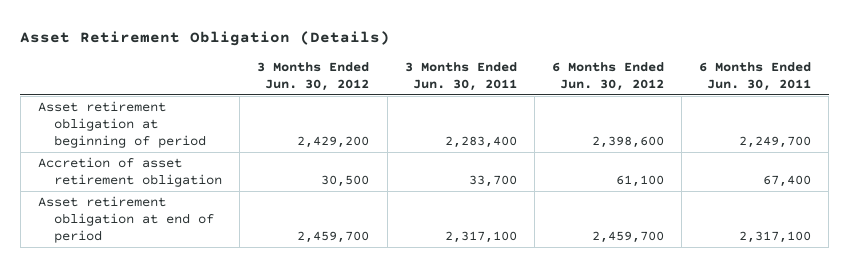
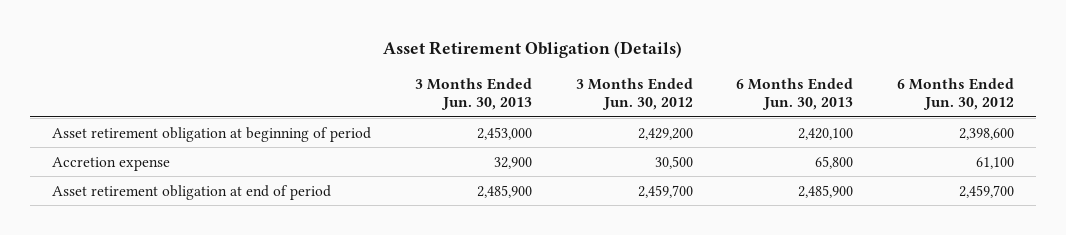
[404,61,517,91] 3 Months Ended Jun. 30, 2011 -> none
[699,61,812,91] 6 Months Ended Jun. 30, 2011 -> none
none -> [414,78,532,111] 3 Months Ended Jun. 30, 2013
none -> [736,78,854,111] 6 Months Ended Jun. 30, 2013
[38,156,223,188] Accretion of asset retirement obligation -> [51,156,170,171] Accretion expense

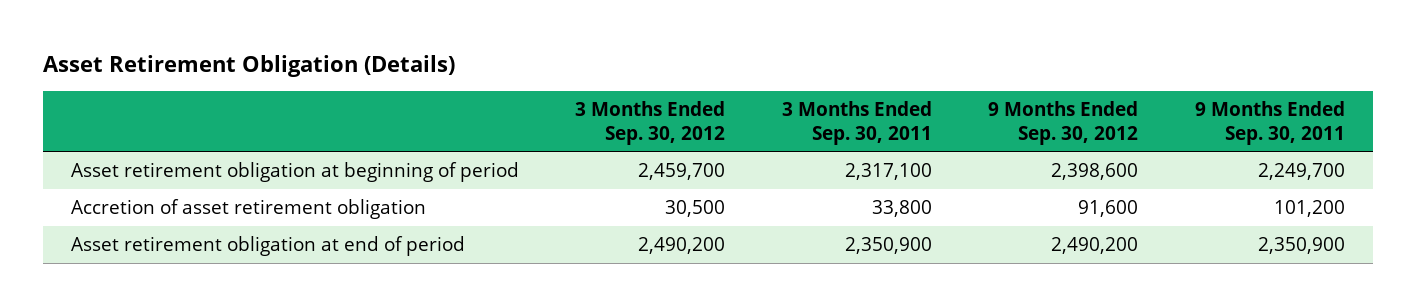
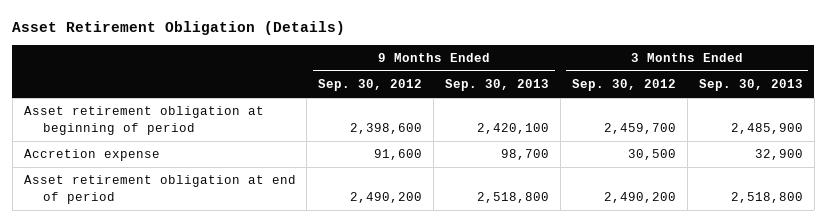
[781,100,932,145] 3 Months Ended Sep. 30, 2011 -> none
[1194,100,1345,145] 9 Months Ended Sep. 30, 2011 -> none
none -> [445,79,550,92] Sep. 30, 2013
none -> [698,79,803,92] Sep. 30, 2013
[70,198,426,219] Accretion of asset retirement obligation -> [23,149,160,162] Accretion expense

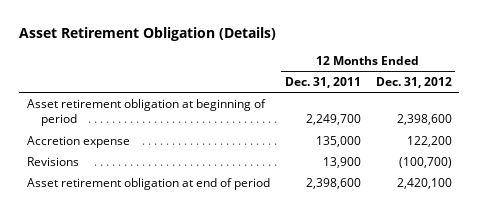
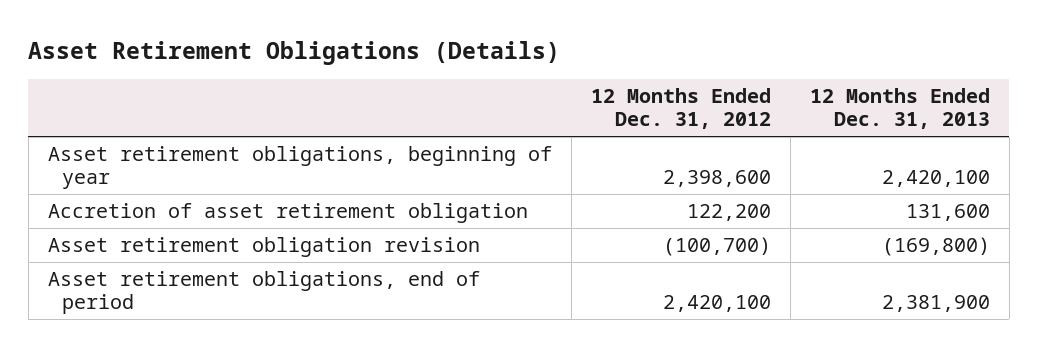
[19,26,277,41] Asset Retirement Obligation (Details) -> [28,41,561,66] Asset Retirement Obligations (Details)
[284,77,361,89] Dec. 31, 2011 -> none
none -> [809,88,990,130] 12 Months Ended Dec. 31, 2013
[26,98,266,127] Asset retirement obligation at beginning of period -> [47,146,552,190] Asset retirement obligations, beginning of year
[26,135,130,148] Accretion expense -> [47,203,528,224] Accretion of asset retirement obligation
[26,156,79,166] Revisions -> [47,237,480,258] Asset retirement obligation revision
[26,177,270,190] Asset retirement obligation at end of period -> [47,271,480,315] Asset retirement obligations, end of period

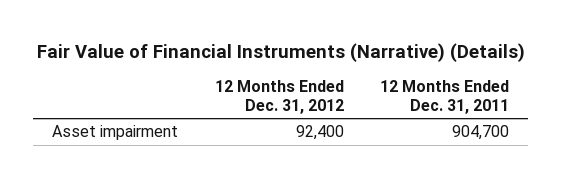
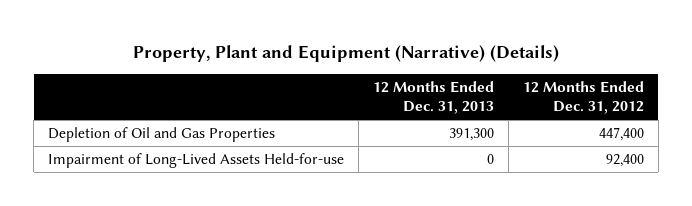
[36,42,525,62] Fair Value of Financial Instruments (Narrative) (Details) -> [133,44,560,62] Property, Plant and Equipment (Narrative) (Details)
[380,80,510,115] 12 Months Ended Dec. 31, 2011 -> none
none -> [373,80,495,115] 12 Months Ended Dec. 31, 2013
none -> [48,127,276,143] Depletion of Oil and Gas Properties
[51,125,178,141] Asset impairment -> [48,153,345,169] Impairment of Long-Lived Assets Held-for-use

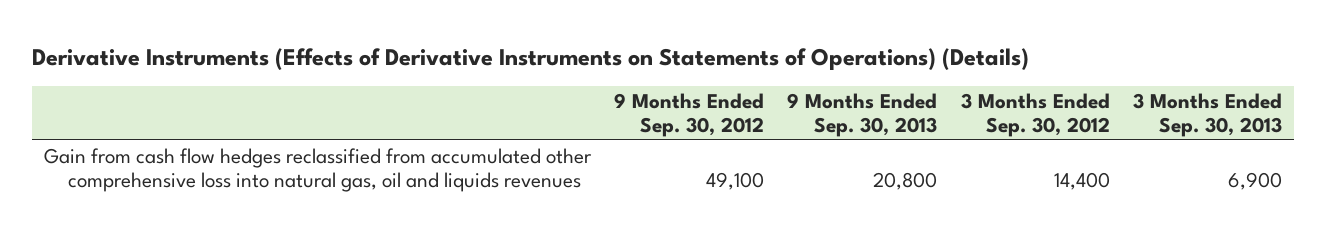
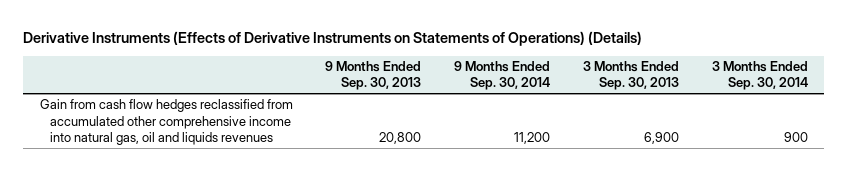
[614,92,765,137] 9 Months Ended Sep. 30, 2012 -> none
[960,92,1110,137] 3 Months Ended Sep. 30, 2012 -> none
none -> [454,61,551,91] 9 Months Ended Sep. 30, 2014
none -> [711,61,808,91] 3 Months Ended Sep. 30, 2014
[43,147,592,193] Gain from cash flow hedges reclassified from accumulated other comprehensive loss into natural gas, oil and liquids revenues -> [39,99,293,145] Gain from cash flow hedges reclassified from accumulated other comprehensive income into natural gas, oil and liquids revenues

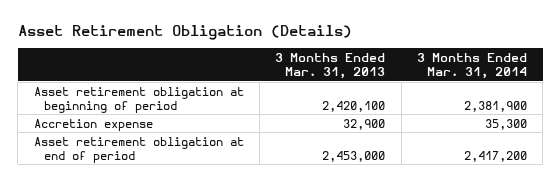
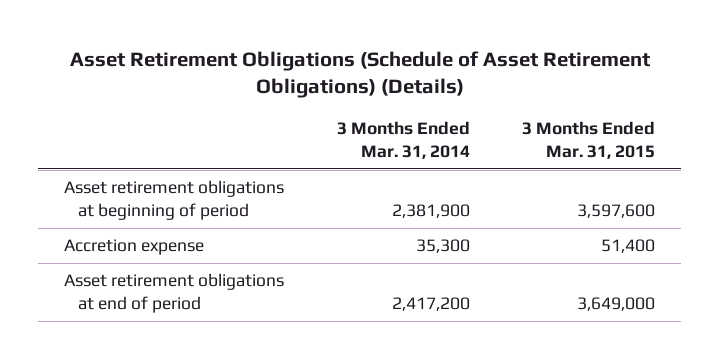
[17,25,352,41] Asset Retirement Obligation (Details) -> [69,50,650,99] Asset Retirement Obligations (Schedule of Asset Retirement Obligations) (Details)
[275,53,386,80] 3 Months Ended Mar. 31, 2013 -> none
none -> [521,121,655,159] 3 Months Ended Mar. 31, 2015
[33,86,244,113] Asset retirement obligation at beginning of period -> [64,180,285,221] Asset retirement obligations at beginning of period
[33,136,244,163] Asset retirement obligation at end of period -> [64,273,285,314] Asset retirement obligations at end of period

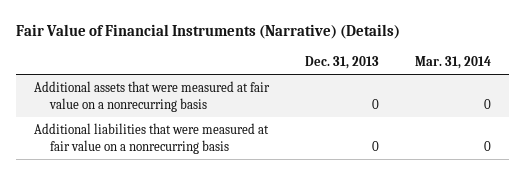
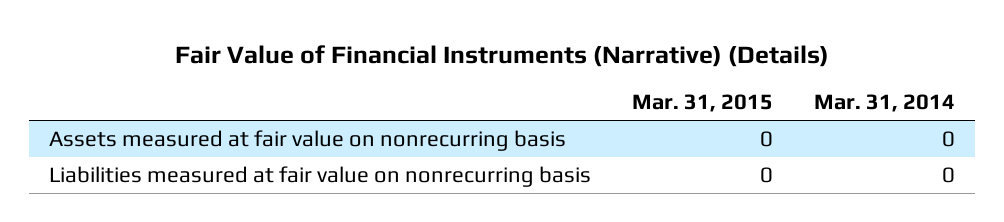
[305,56,380,70] Dec. 31, 2013 -> none
none -> [631,94,773,113] Mar. 31, 2015
[34,80,271,112] Additional assets that were measured at fair value on a nonrecurring basis -> [49,129,567,151] Assets measured at fair value on nonrecurring basis
[34,122,270,154] Additional liabilities that were measured at fair value on a nonrecurring basis -> [49,165,592,187] Liabilities measured at fair value on nonrecurring basis

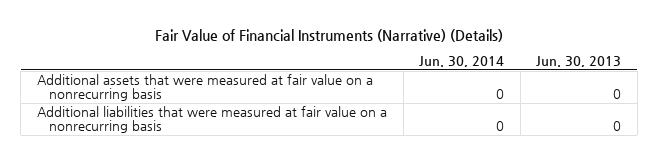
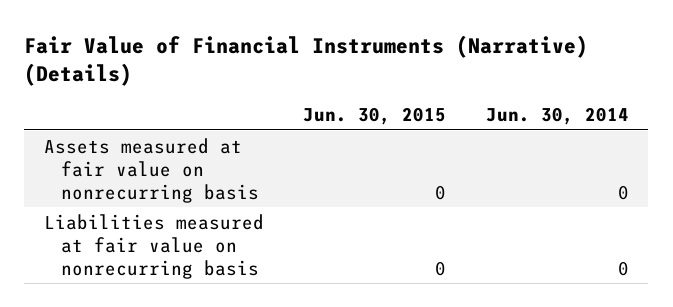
[536,56,622,68] Jun. 30, 2013 -> none
none -> [303,107,447,126] Jun. 30, 2015
[36,74,373,102] Additional assets that were measured at fair value on a nonrecurring basis -> [44,137,260,203] Assets measured at fair value on nonrecurring basis
[36,106,387,134] Additional liabilities that were measured at fair value on a nonrecurring basis -> [44,213,265,279] Liabilities measured at fair value on nonrecurring basis

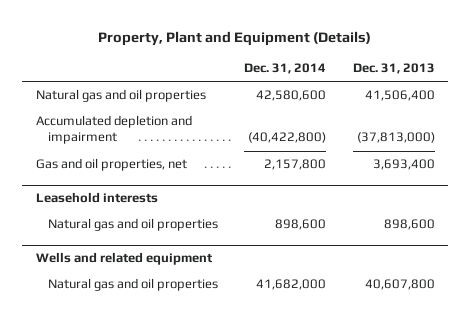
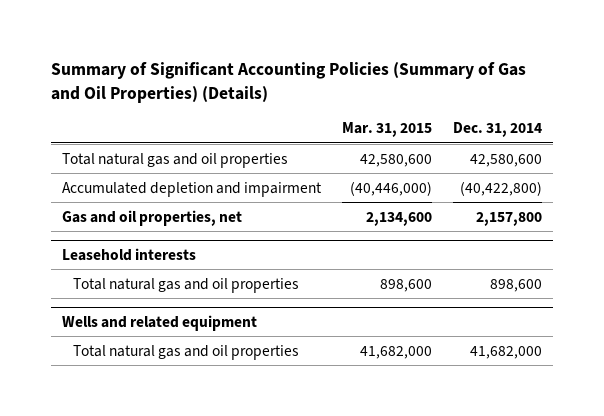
[98,31,372,47] Property, Plant and Equipment (Details) -> [51,61,527,103] Summary of Significant Accounting Policies (Summary of Gas and Oil Properties) (Details)
[352,63,435,75] Dec. 31, 2013 -> none
none -> [341,122,432,138] Mar. 31, 2015
[35,89,206,103] Natural gas and oil properties -> [61,152,288,168] Total natural gas and oil properties
[47,218,218,232] Natural gas and oil properties -> [73,277,300,293] Total natural gas and oil properties
[47,278,218,292] Natural gas and oil properties -> [73,344,300,360] Total natural gas and oil properties

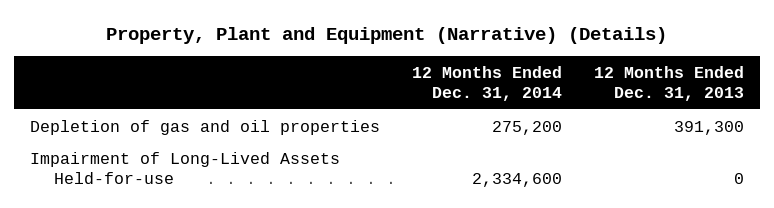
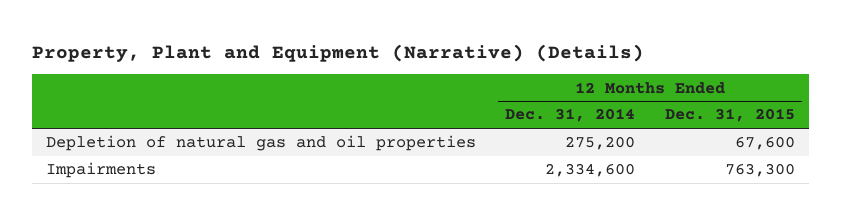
[593,65,744,101] 12 Months Ended Dec. 31, 2013 -> none
none -> [664,108,795,123] Dec. 31, 2015
[30,119,381,135] Depletion of gas and oil properties -> [46,135,477,152] Depletion of natural gas and oil properties
[30,151,341,184] Impairment of Long-Lived Assets Held-for-use -> [46,162,157,179] Impairments

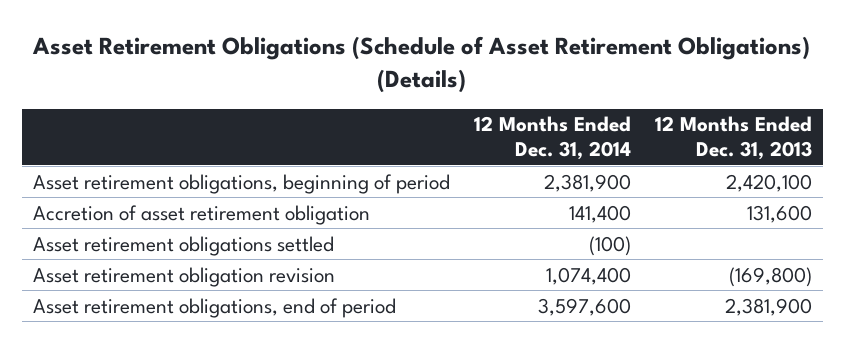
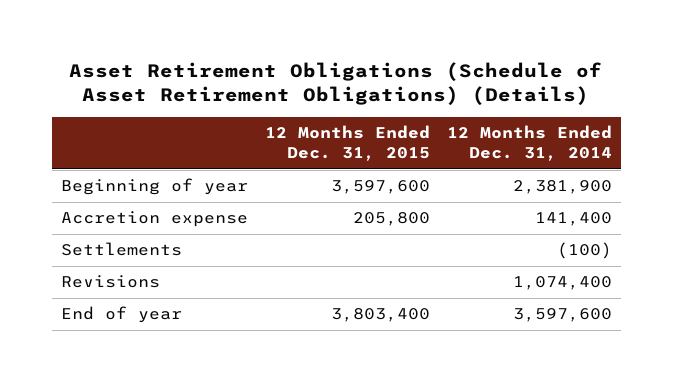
[654,116,812,161] 12 Months Ended Dec. 31, 2013 -> none
none -> [264,125,430,162] 12 Months Ended Dec. 31, 2015
[33,173,451,194] Asset retirement obligations, beginning of period -> [60,178,248,196] Beginning of year
[33,204,371,225] Accretion of asset retirement obligation -> [60,211,248,228] Accretion expense
[33,235,335,256] Asset retirement obligations settled -> [60,242,182,257] Settlements
[33,266,336,287] Asset retirement obligation revision -> [60,275,160,289] Revisions
[33,297,397,318] Asset retirement obligations, end of period -> [60,306,182,324] End of year

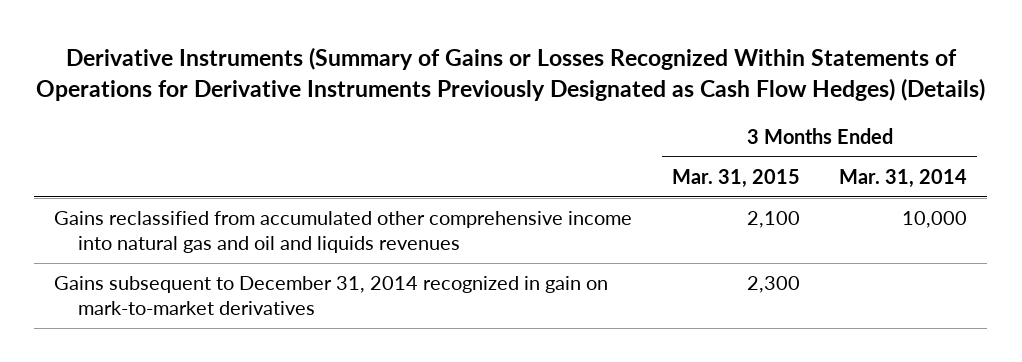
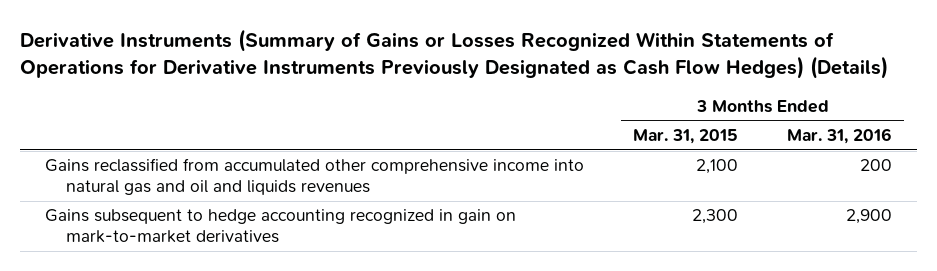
[839,168,968,188] Mar. 31, 2014 -> none
none -> [787,128,893,145] Mar. 31, 2016
[54,276,609,316] Gains subsequent to December 31, 2014 recognized in gain on mark-to-market derivatives -> [44,209,516,244] Gains subsequent to hedge accounting recognized in gain on mark-to-market derivatives

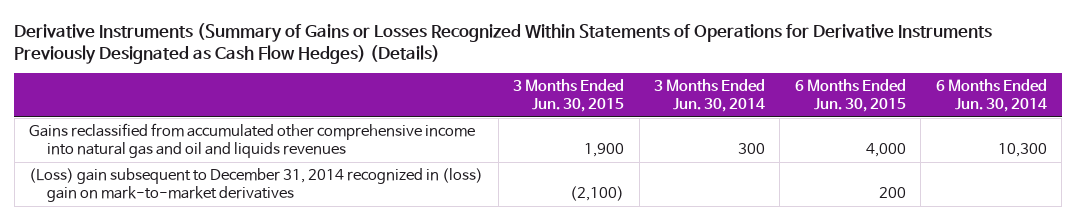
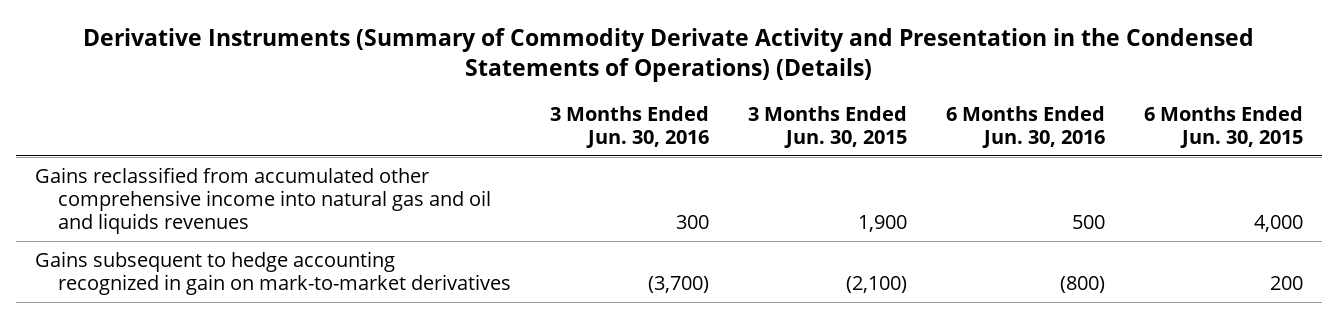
[14,22,993,64] Derivative Instruments (Summary of Gains or Losses Recognized Within Statements of Operations for Derivative Instruments Previously Designated as Cash Flow Hedges) (Details) -> [83,27,1255,82] Derivative Instruments (Summary of Commodity Derivate Activity and Presentation in the Condensed Statements of Operations) (Details)
[654,79,766,113] 3 Months Ended Jun. 30, 2014 -> none
[935,79,1047,113] 6 Months Ended Jun. 30, 2014 -> none
none -> [550,105,710,149] 3 Months Ended Jun. 30, 2016
none -> [945,105,1105,149] 6 Months Ended Jun. 30, 2016
[29,168,484,203] (Loss) gain subsequent to December 31, 2014 recognized in (loss) gain on mark-to-market derivatives -> [35,250,512,295] Gains subsequent to hedge accounting recognized in gain on mark-to-market derivatives

